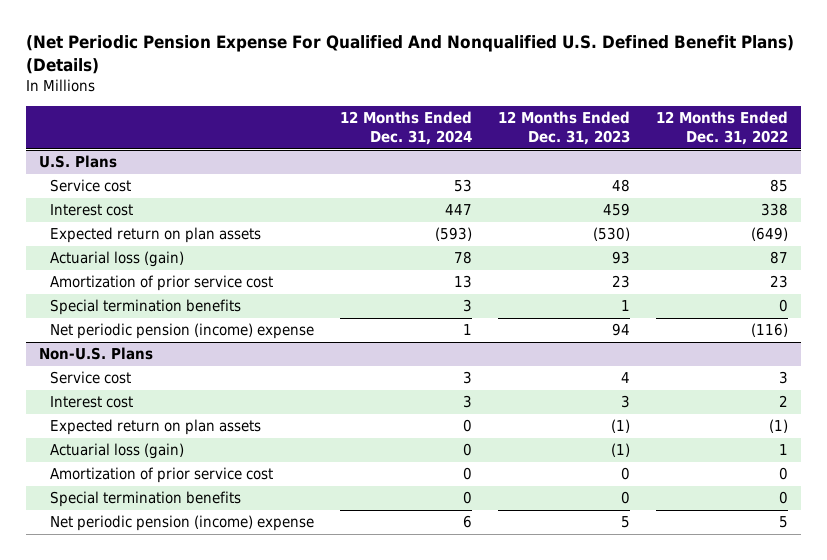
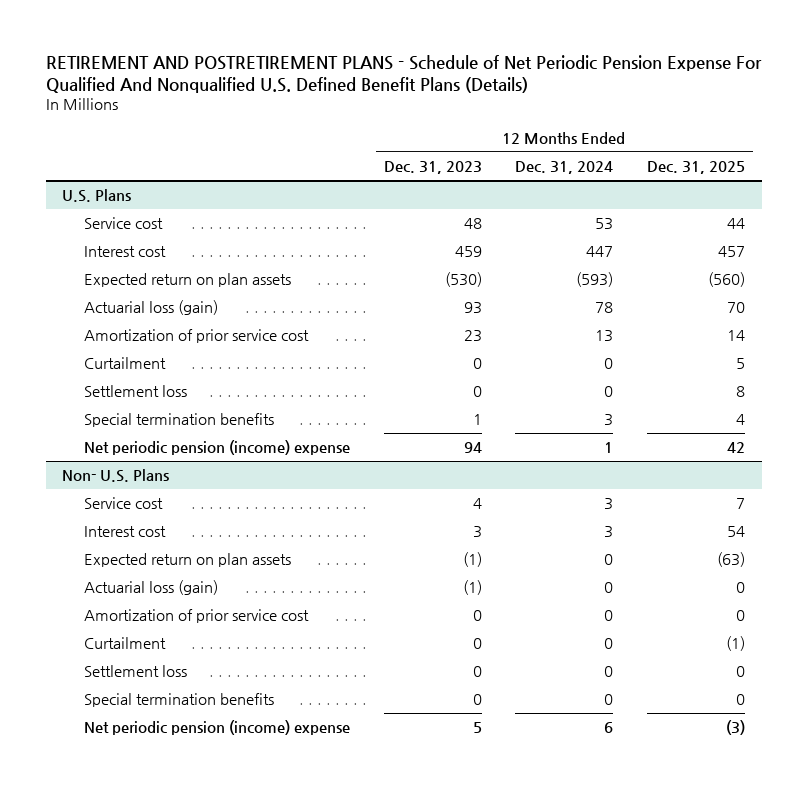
[25,35,794,75] (Net Periodic Pension Expense For Qualified And Nonqualified U.S. Defined Benefit Plans) (Details) -> [45,54,762,94] RETIREMENT AND POSTRETIREMENT PLANS - Schedule of Net Periodic Pension Expense For Qualified And Nonqualified U.S. Defined Benefit Plans (Details)
[656,111,789,146] 12 Months Ended Dec. 31, 2022 -> none
none -> [647,160,746,174] Dec. 31, 2025
none -> [84,357,167,370] Curtailment
none -> [84,385,188,398] Settlement loss
[38,347,153,361] Non-U.S. Plans -> [62,469,170,483] Non- U.S. Plans
none -> [84,637,167,650] Curtailment
none -> [84,665,188,678] Settlement loss

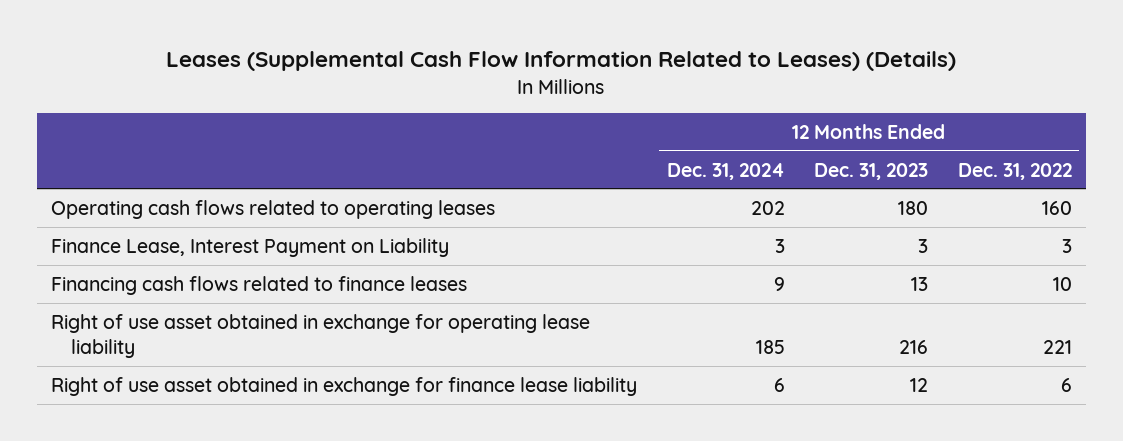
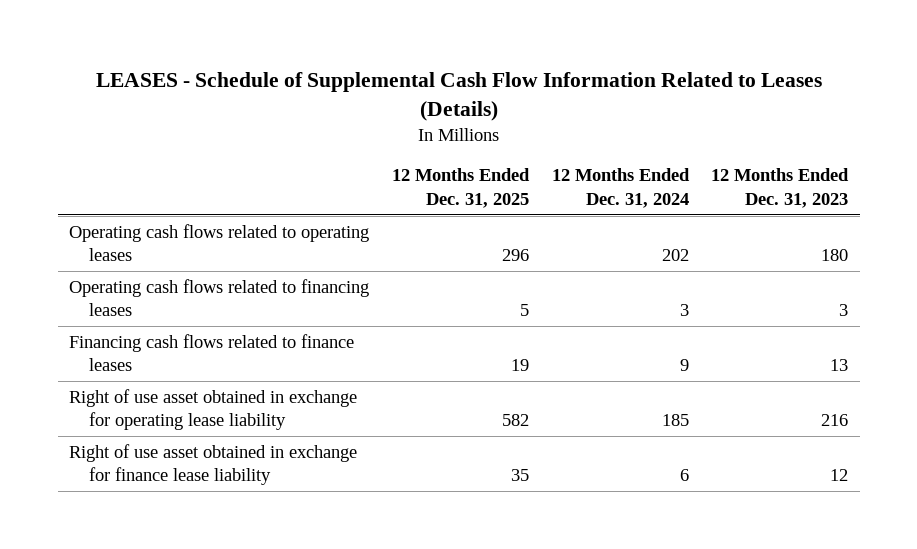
[166,51,957,72] Leases (Supplemental Cash Flow Information Related to Leases) (Details) -> [95,71,822,121] LEASES - Schedule of Supplemental Cash Flow Information Related to Leases (Details)
[957,162,1072,180] Dec. 31, 2022 -> none
none -> [391,168,530,209] 12 Months Ended Dec. 31, 2025
[51,237,450,257] Finance Lease, Interest Payment on Liability -> [68,278,369,317] Operating cash flows related to financing leases

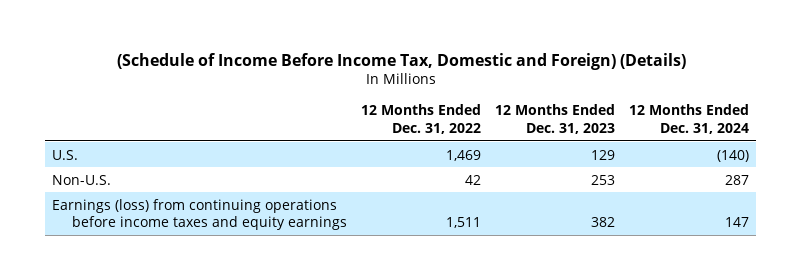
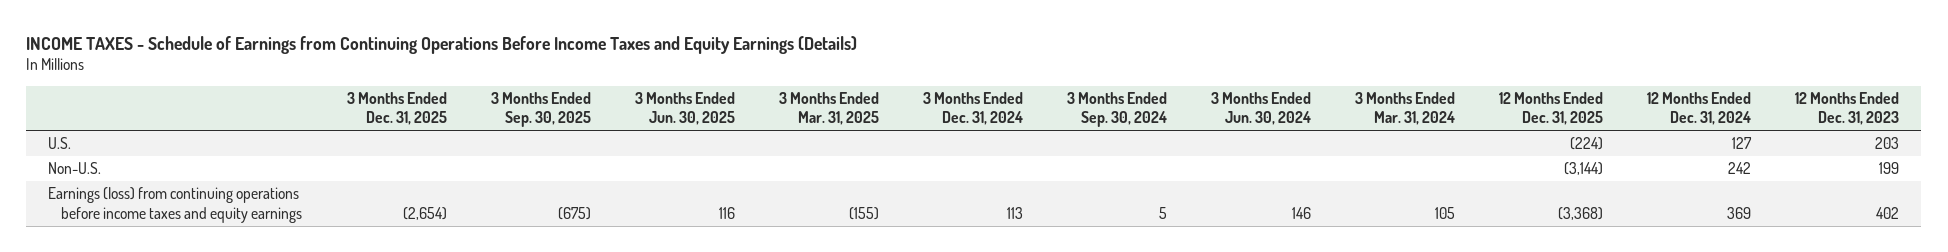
[116,52,686,70] (Schedule of Income Before Income Tax, Domestic and Foreign) (Details) -> [26,35,858,54] INCOME TAXES - Schedule of Earnings from Continuing Operations Before Income Taxes and Equity Earnings (Details)
[361,104,482,134] 12 Months Ended Dec. 31, 2022 -> none
none -> [346,91,447,126] 3 Months Ended Dec. 31, 2025
none -> [490,91,591,128] 3 Months Ended Sep. 30, 2025
none -> [634,91,735,126] 3 Months Ended Jun. 30, 2025
none -> [778,91,879,126] 3 Months Ended Mar. 31, 2025
none -> [922,91,1023,126] 3 Months Ended Dec. 31, 2024
none -> [1066,91,1167,128] 3 Months Ended Sep. 30, 2024
none -> [1211,91,1312,126] 3 Months Ended Jun. 30, 2024
none -> [1355,91,1456,126] 3 Months Ended Mar. 31, 2024
none -> [1499,91,1604,126] 12 Months Ended Dec. 31, 2025
[591,149,616,160] 129 -> [1875,137,1900,150] 203
[717,149,750,162] (140) -> [1732,137,1753,150] 127
[591,174,616,185] 253 -> [1879,162,1900,175] 199
[725,174,750,185] 287 -> [1728,162,1752,175] 242
[591,217,616,228] 382 -> [1876,206,1900,219] 402
[725,217,750,228] 147 -> [1727,206,1752,219] 369

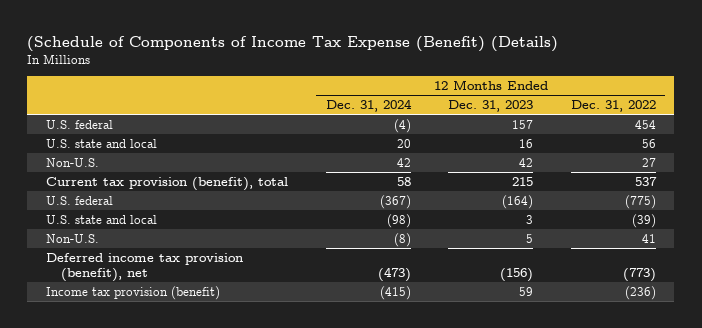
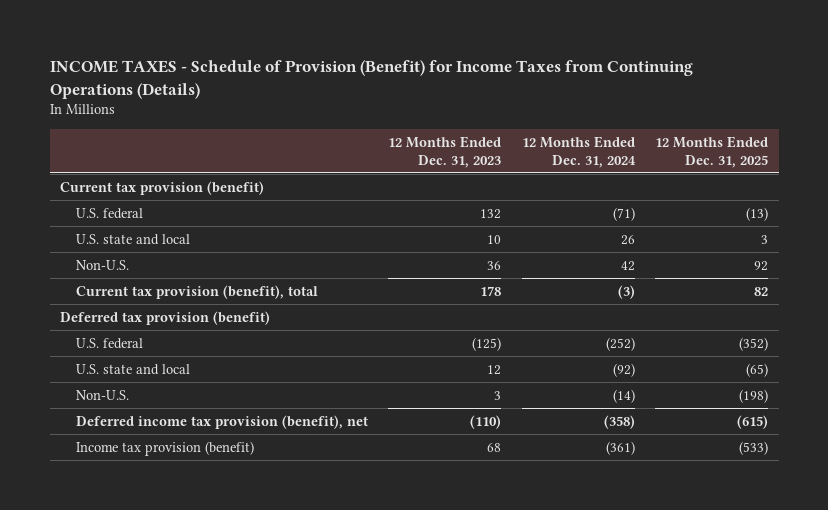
[27,35,559,52] (Schedule of Components of Income Tax Expense (Benefit) (Details) -> [49,60,693,99] INCOME TAXES - Schedule of Provision (Benefit) for Income Taxes from Continuing Operations (Details)
[570,100,656,113] Dec. 31, 2022 -> none
none -> [655,135,769,168] 12 Months Ended Dec. 31, 2025
none -> [59,180,264,195] Current tax provision (benefit)
[393,118,411,133] (4) -> [612,206,635,221] (71)
[512,119,534,129] 157 -> [480,208,502,219] 132
[396,138,411,148] 20 -> [620,234,635,245] 26
[519,138,534,148] 16 -> [487,234,502,244] 10
[519,157,534,167] 42 -> [487,260,502,270] 36
[396,176,411,186] 58 -> [617,284,635,299] (3)
[512,176,534,186] 215 -> [480,285,502,296] 178
none -> [59,310,270,325] Deferred tax provision (benefit)
[379,194,411,209] (367) -> [605,336,635,351] (252)
[502,194,534,209] (164) -> [472,336,502,351] (125)
[386,213,411,228] (98) -> [612,362,635,377] (92)
[526,214,534,224] 3 -> [487,364,502,375] 12
[393,232,411,247] (8) -> [612,388,635,403] (14)
[526,233,534,243] 5 -> [494,390,502,400] 3
[377,266,411,282] (473) -> [603,414,635,429] (358)
[500,267,534,282] (156) -> [470,414,502,429] (110)
[379,285,411,300] (415) -> [605,440,635,455] (361)
[519,286,534,296] 59 -> [487,442,502,452] 68

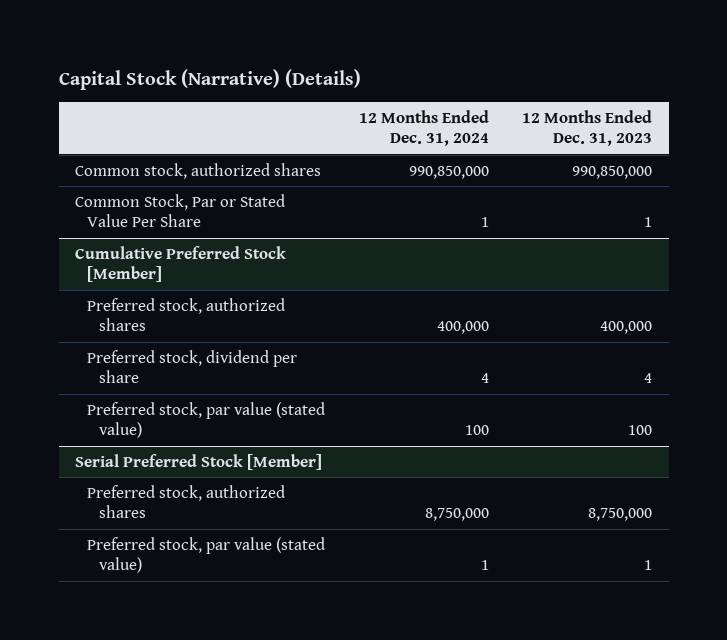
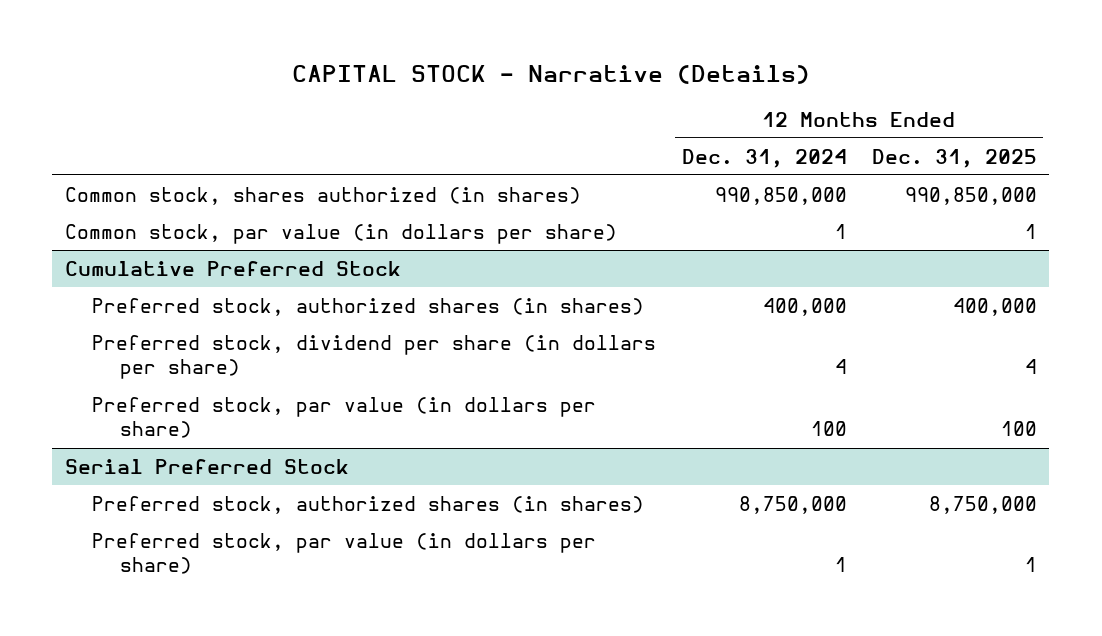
[58,68,361,90] Capital Stock (Narrative) (Details) -> [291,65,810,85] CAPITAL STOCK - Narrative (Details)
[521,109,652,147] 12 Months Ended Dec. 31, 2023 -> none
none -> [871,148,1037,168] Dec. 31, 2025
[75,162,322,179] Common stock, authorized shares -> [64,186,581,205] Common stock, shares authorized (in shares)
[75,193,286,228] Common Stock, Par or Stated Value Per Share -> [64,223,617,244] Common stock, par value (in dollars per share)
[75,245,287,283] Cumulative Preferred Stock [Member] -> [64,260,401,276] Cumulative Preferred Stock
[87,297,286,332] Preferred stock, authorized shares -> [92,297,645,316] Preferred stock, authorized shares (in shares)
[87,349,298,384] Preferred stock, dividend per share -> [92,334,657,380] Preferred stock, dividend per share (in dollars per share)
[87,401,326,439] Preferred stock, par value (stated value) -> [92,396,597,439] Preferred stock, par value (in dollars per share)
[75,453,323,470] Serial Preferred Stock [Member] -> [64,458,349,474] Serial Preferred Stock
[87,484,286,519] Preferred stock, authorized shares -> [92,495,645,514] Preferred stock, authorized shares (in shares)
[87,536,326,574] Preferred stock, par value (stated value) -> [92,532,597,575] Preferred stock, par value (in dollars per share)

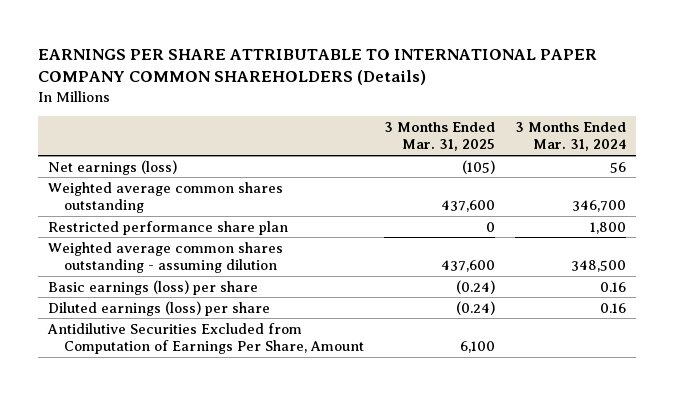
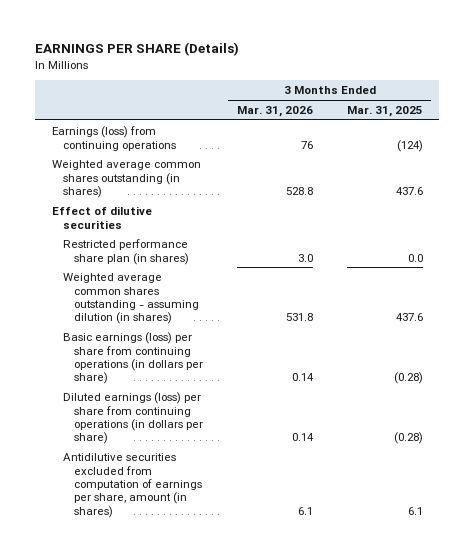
[37,49,597,86] EARNINGS PER SHARE ATTRIBUTABLE TO INTERNATIONAL PAPER COMPANY COMMON SHAREHOLDERS (Details) -> [34,41,239,56] EARNINGS PER SHARE (Details)
[515,121,627,152] 3 Months Ended Mar. 31, 2024 -> none
none -> [236,106,313,118] Mar. 31, 2026
[47,159,177,175] Net earnings (loss) -> [51,126,176,151] Earnings (loss) from continuing operations
[462,159,496,174] (105) -> [396,139,423,152] (124)
[47,181,283,214] Weighted average common shares outstanding -> [51,160,201,198] Weighted average common shares outstanding (in shares)
[441,200,496,213] 437,600 -> [395,186,423,195] 437.6
none -> [51,206,152,229] Effect of dilutive securities
[47,220,288,235] Restricted performance share plan -> [62,239,190,265] Restricted performance share plan (in shares)
[486,221,496,232] 0 -> [407,253,423,262] 0.0
[47,241,283,274] Weighted average common shares outstanding - assuming dilution -> [62,273,200,325] Weighted average common shares outstanding - assuming dilution (in shares)
[441,260,496,273] 437,600 -> [395,313,423,322] 437.6
[47,279,258,295] Basic earnings (loss) per share -> [62,332,204,385] Basic earnings (loss) per share from continuing operations (in dollars per share)
[456,279,496,294] (0.24) -> [393,372,423,385] (0.28)
[47,300,270,316] Diluted earnings (loss) per share -> [62,392,204,445] Diluted earnings (loss) per share from continuing operations (in dollars per share)
[456,300,496,315] (0.24) -> [393,432,423,445] (0.28)
[46,322,365,355] Antidilutive Securities Excluded from Computation of Earnings Per Share, Amount -> [62,453,203,518] Antidilutive securities excluded from computation of earnings per share, amount (in shares)
[460,341,496,354] 6,100 -> [407,506,423,515] 6.1

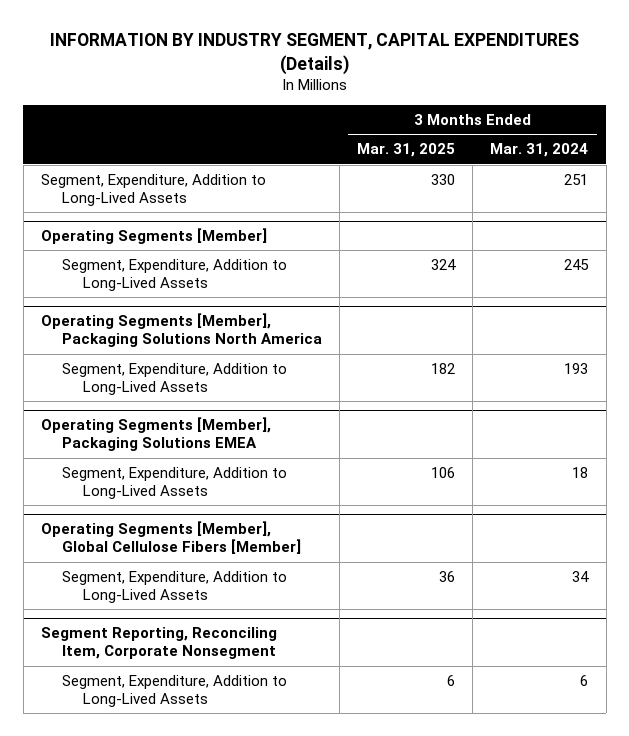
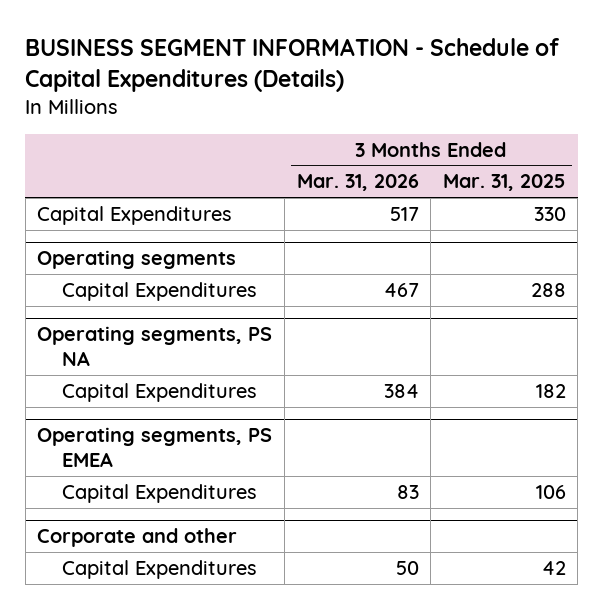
[49,33,579,75] INFORMATION BY INDUSTRY SEGMENT, CAPITAL EXPENDITURES (Details) -> [25,38,560,93] BUSINESS SEGMENT INFORMATION - Schedule of Capital Expenditures (Details)
[490,143,589,158] Mar. 31, 2024 -> none
none -> [296,174,419,192] Mar. 31, 2026
[61,258,287,292] Segment, Expenditure, Addition to Long-Lived Assets -> none
[40,313,322,348] Operating Segments [Member], Packaging Solutions North America -> none
[40,417,271,452] Operating Segments [Member], Packaging Solutions EMEA -> none
[40,521,301,555] Operating Segments [Member], Global Cellulose Fibers [Member] -> none
[61,570,287,604] Segment, Expenditure, Addition to Long-Lived Assets -> none
[61,674,287,708] Segment, Expenditure, Addition to Long-Lived Assets -> none
[40,173,266,207] Segment, Expenditure, Addition to Long-Lived Assets -> [37,205,233,225] Capital Expenditures
[40,228,267,245] Operating Segments [Member] -> [37,250,237,270] Operating segments
none -> [62,281,258,301] Capital Expenditures
none -> [37,326,273,367] Operating segments, PS NA
[61,362,287,396] Segment, Expenditure, Addition to Long-Lived Assets -> [62,382,258,402] Capital Expenditures
none -> [37,427,273,468] Operating segments, PS EMEA
[61,466,287,500] Segment, Expenditure, Addition to Long-Lived Assets -> [62,483,258,503] Capital Expenditures
[40,627,277,660] Segment Reporting, Reconciling Item, Corporate Nonsegment -> [37,528,238,548] Corporate and other
none -> [62,559,258,579] Capital Expenditures

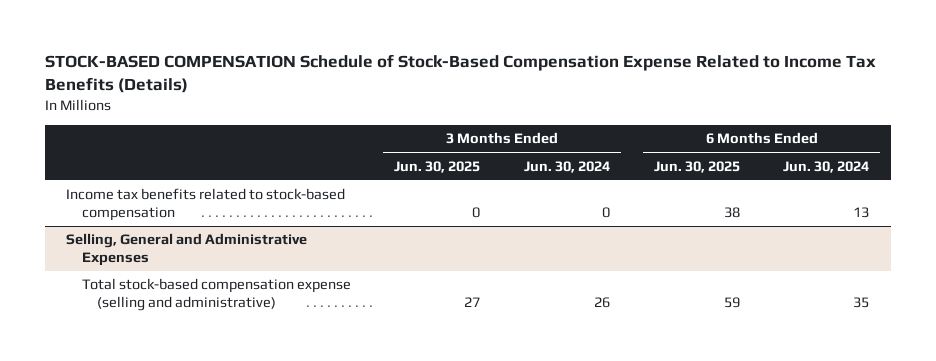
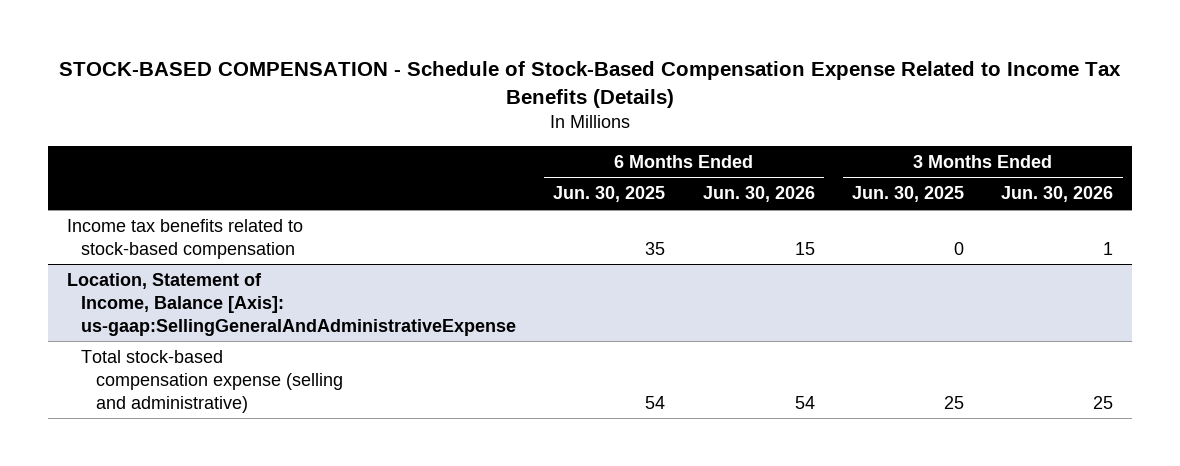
[44,54,876,94] STOCK-BASED COMPENSATION Schedule of Stock-Based Compensation Expense Related to Income Tax Benefits (Details) -> [58,60,1121,108] STOCK-BASED COMPENSATION - Schedule of Stock-Based Compensation Expense Related to Income Tax Benefits (Details)
[524,160,611,173] Jun. 30, 2024 -> none
[783,160,870,173] Jun. 30, 2024 -> none
none -> [702,186,815,203] Jun. 30, 2026
none -> [1001,186,1114,203] Jun. 30, 2026
[66,233,308,267] Selling, General and Administrative Expenses -> none
[723,207,740,219] 38 -> [645,241,666,255] 35
none -> [66,272,517,336] Location, Statement of Income, Balance [Axis]: us-gaap:SellingGeneralAndAdministrativeExpense
[464,297,481,308] 27 -> [944,395,965,409] 25
[723,297,740,309] 59 -> [645,395,666,409] 54

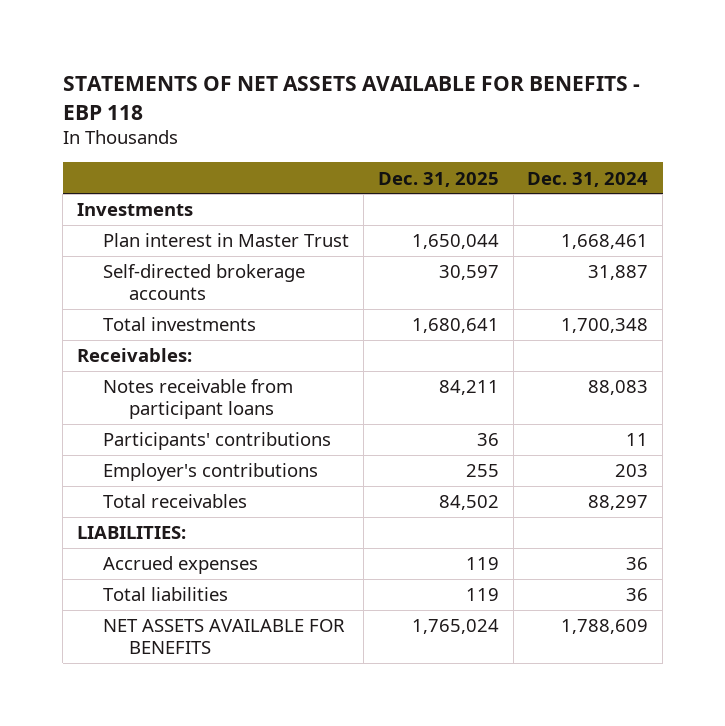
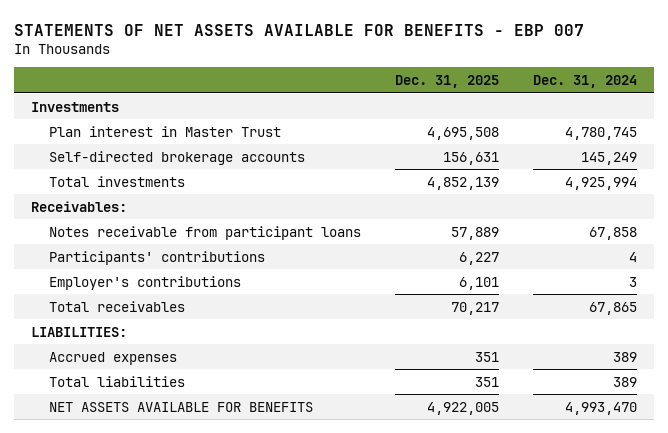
[62,76,640,120] STATEMENTS OF NET ASSETS AVAILABLE FOR BENEFITS - EBP 118 -> [14,23,585,36] STATEMENTS OF NET ASSETS AVAILABLE FOR BENEFITS - EBP 007
[411,234,499,250] 1,650,044 -> [427,126,500,140] 4,695,508
[561,234,649,250] 1,668,461 -> [565,126,638,140] 4,780,745
[438,265,499,281] 30,597 -> [443,151,500,165] 156,631
[588,265,649,281] 31,887 -> [581,151,638,165] 145,249
[411,318,499,334] 1,680,641 -> [427,176,500,190] 4,852,139
[561,318,649,334] 1,700,348 -> [565,176,638,190] 4,925,994
[438,380,499,396] 84,211 -> [451,226,500,240] 57,889
[588,380,649,396] 88,083 -> [589,226,638,240] 67,858
[476,433,499,447] 36 -> [459,251,500,265] 6,227
[626,433,649,447] 11 -> [629,251,638,262] 4
[465,464,499,478] 255 -> [459,276,500,290] 6,101
[615,464,649,478] 203 -> [629,276,638,287] 3
[438,495,499,511] 84,502 -> [451,301,500,315] 70,217
[588,495,649,511] 88,297 -> [589,301,638,315] 67,865
[465,557,499,571] 119 -> [475,351,500,362] 351
[626,557,649,571] 36 -> [613,351,638,362] 389
[465,588,499,602] 119 -> [475,376,500,387] 351
[626,588,649,602] 36 -> [613,376,638,387] 389
[411,619,499,635] 1,765,024 -> [427,401,500,415] 4,922,005
[561,619,649,635] 1,788,609 -> [565,401,638,415] 4,993,470

